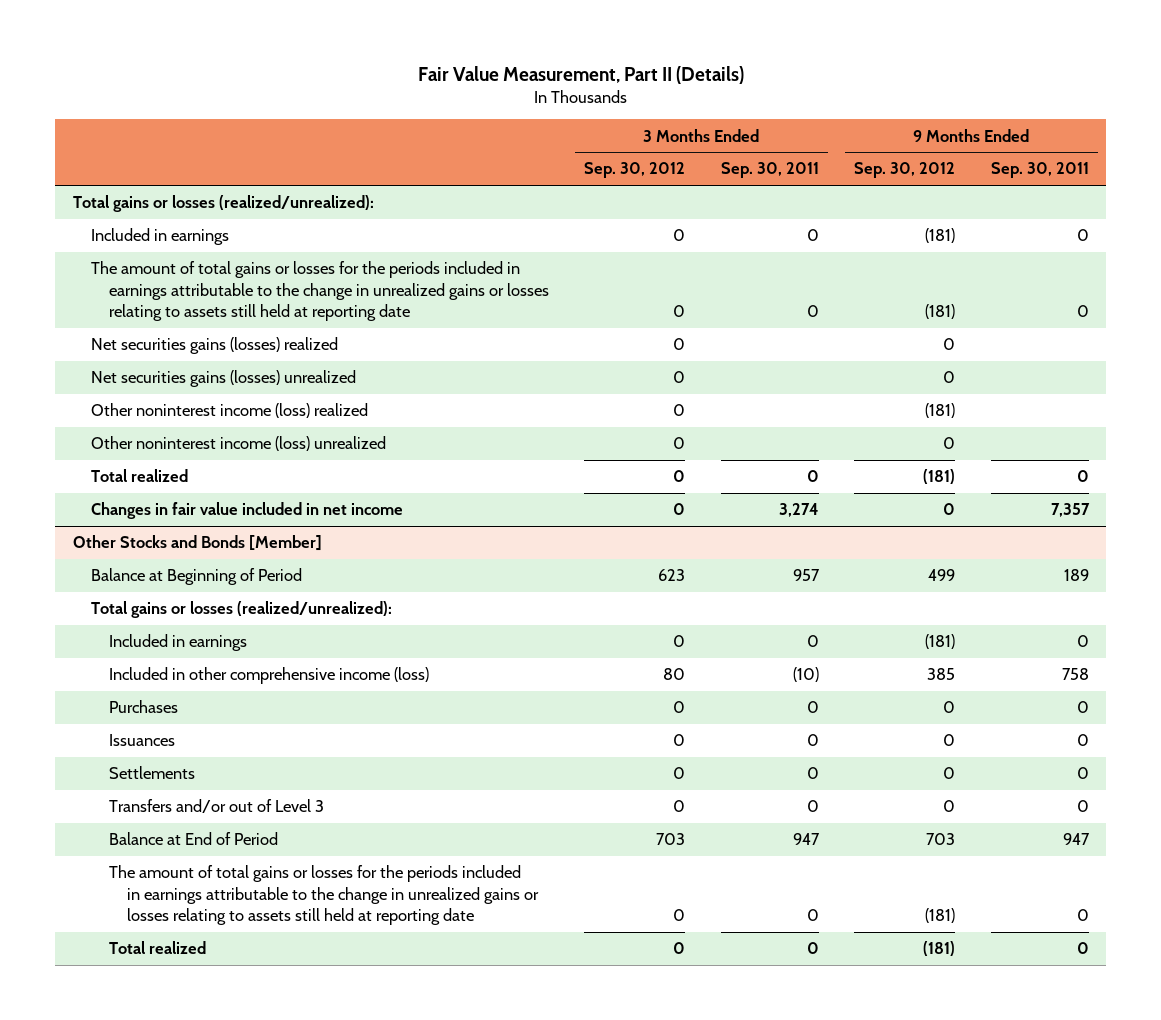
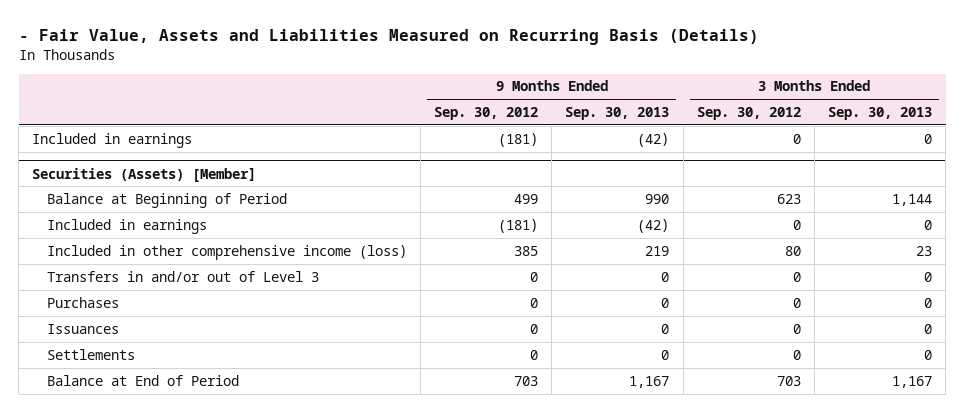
[417,65,744,84] Fair Value Measurement, Part II (Details) -> [18,28,759,45] - Fair Value, Assets and Liabilities Measured on Recurring Basis (Details)
[720,162,819,179] Sep. 30, 2011 -> none
[990,162,1089,179] Sep. 30, 2011 -> none
none -> [565,106,670,120] Sep. 30, 2013
none -> [827,106,932,120] Sep. 30, 2013
[72,195,374,213] Total gains or losses (realized/unrealized): -> none
[90,261,549,321] The amount of total gains or losses for the periods included in earnings attributable to the change in unrealized gains or losses relating to assets still held at reporting date -> none
[90,337,338,355] Net securities gains (losses) realized -> none
[90,370,356,388] Net securities gains (losses) unrealized -> none
[90,403,368,419] Other noninterest income (loss) realized -> none
[90,436,386,452] Other noninterest income (loss) unrealized -> none
[90,469,188,483] Total realized -> none
[90,502,403,520] Changes in fair value included in net income -> none
[72,535,322,552] Other Stocks and Bonds [Member] -> none
none -> [32,167,257,182] Securities (Assets) [Member]
[90,601,392,619] Total gains or losses (realized/unrealized): -> none
none -> [47,270,320,282] Transfers in and/or out of Level 3
[108,799,324,814] Transfers and/or out of Level 3 -> none
[108,865,539,925] The amount of total gains or losses for the periods included in earnings attributable to the change in unrealized gains or losses relating to assets still held at reporting date -> none
[108,941,206,955] Total realized -> none

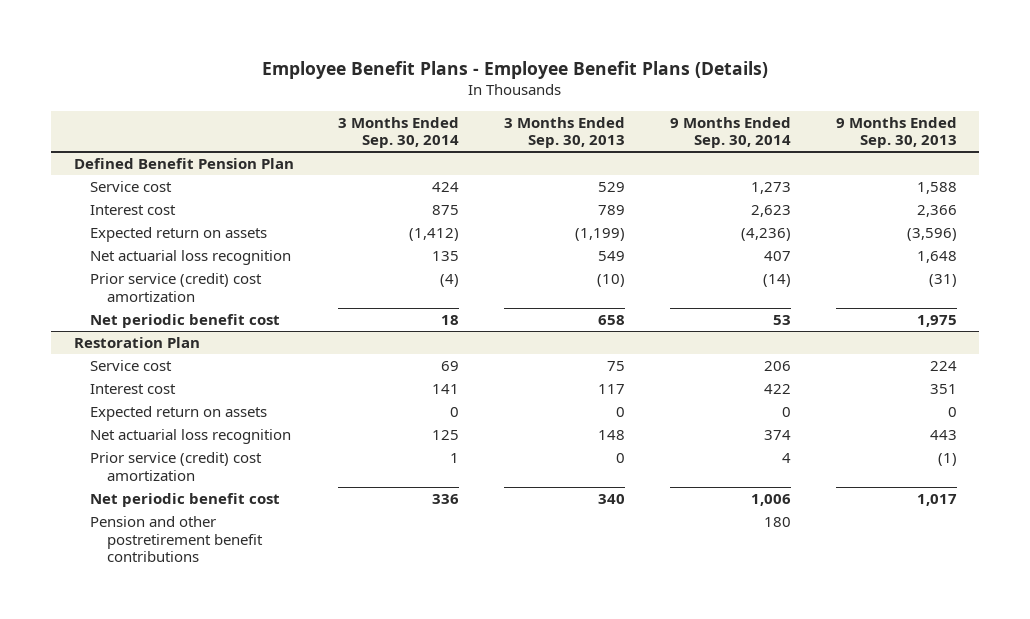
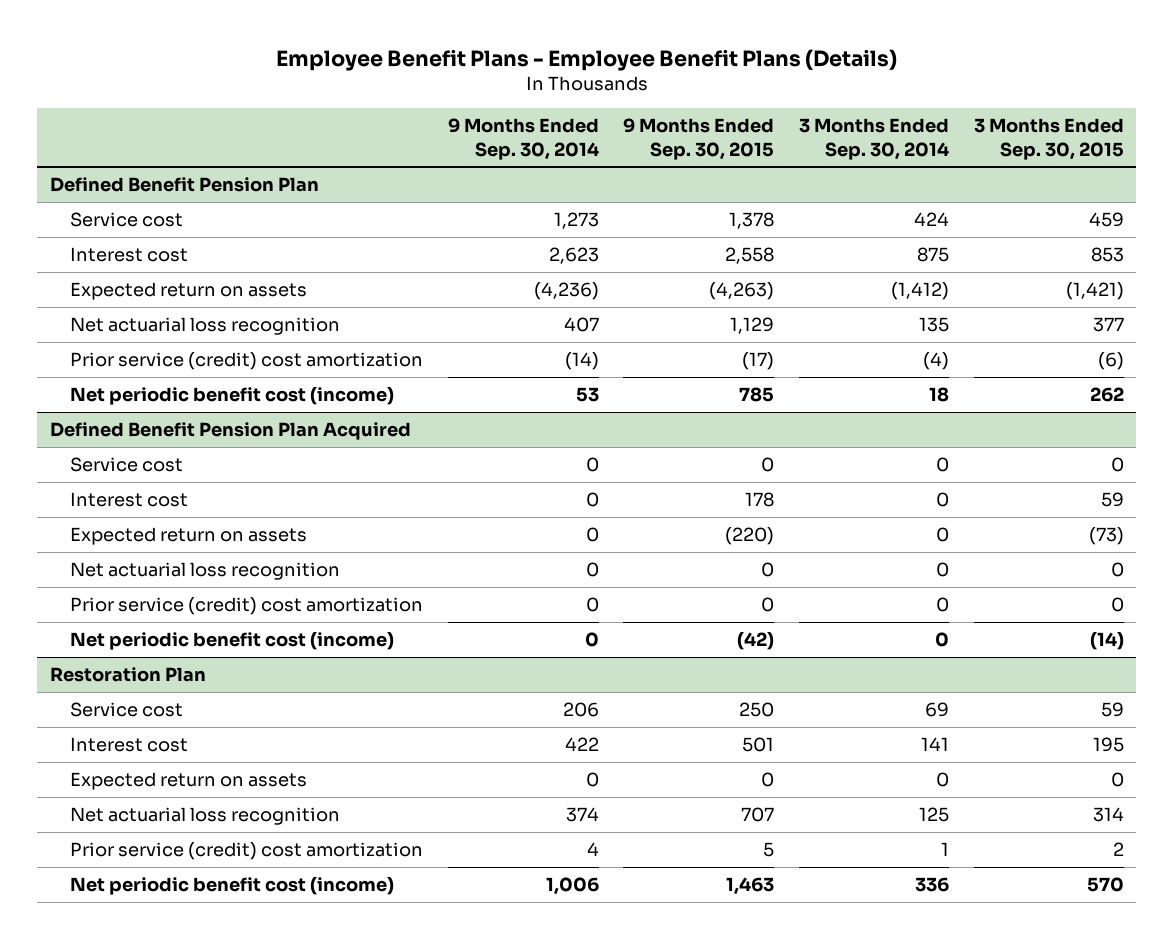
[504,116,626,149] 3 Months Ended Sep. 30, 2013 -> none
[835,116,957,149] 9 Months Ended Sep. 30, 2013 -> none
none -> [623,118,775,160] 9 Months Ended Sep. 30, 2015
none -> [973,118,1124,160] 3 Months Ended Sep. 30, 2015
[90,314,281,329] Net periodic benefit cost -> [70,386,395,405] Net periodic benefit cost (income)
none -> [49,421,411,440] Defined Benefit Pension Plan Acquired
none -> [70,456,184,472] Service cost
none -> [70,491,189,507] Interest cost
none -> [70,526,308,545] Expected return on assets
none -> [70,561,341,580] Net actuarial loss recognition
none -> [70,596,424,615] Prior service (credit) cost amortization
none -> [70,631,395,650] Net periodic benefit cost (income)
[90,516,263,563] Pension and other postretirement benefit contributions -> none
[90,493,281,508] Net periodic benefit cost -> [70,876,395,895] Net periodic benefit cost (income)

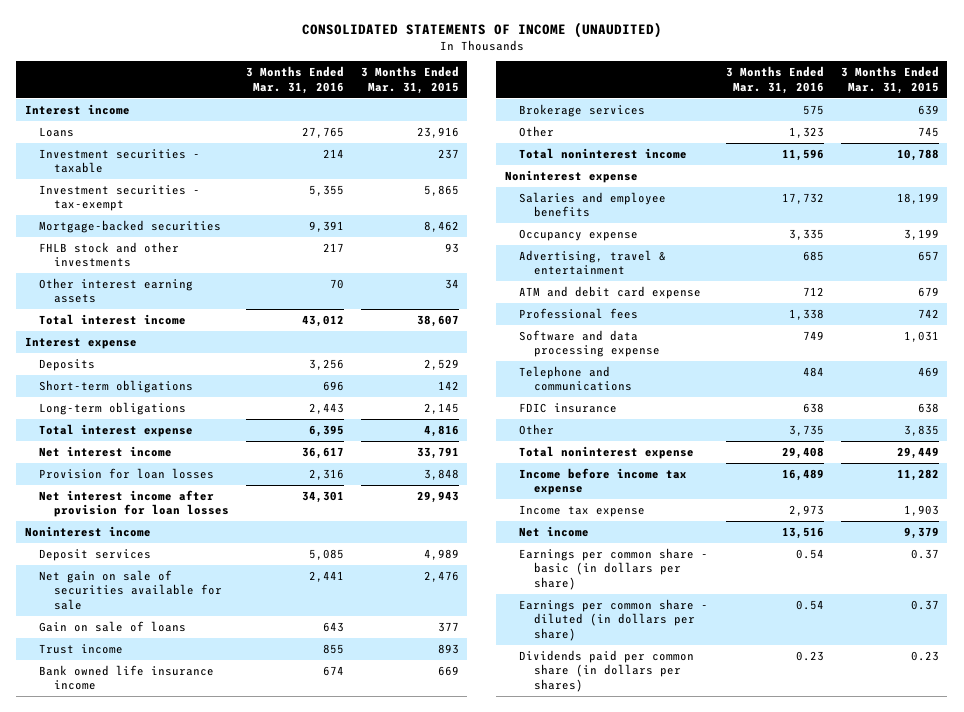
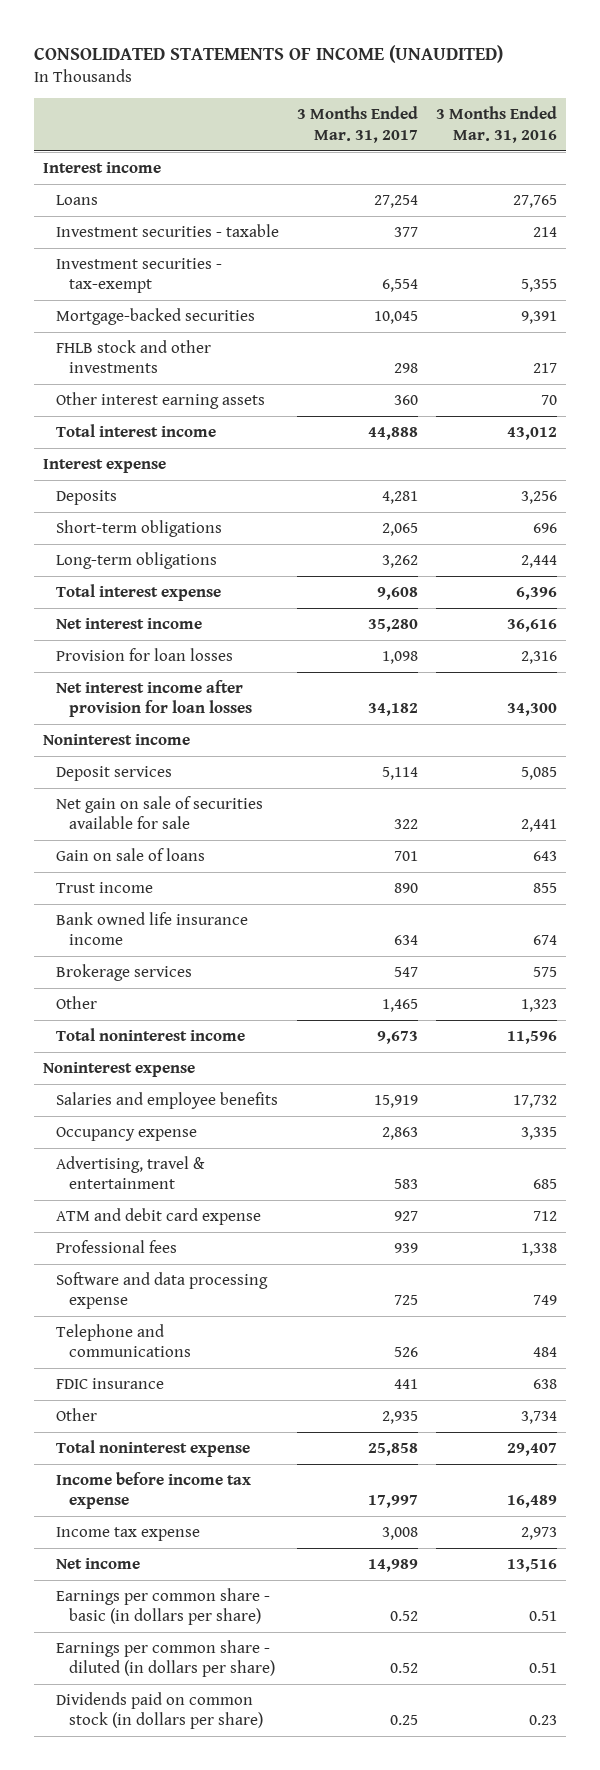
[360,66,459,94] 3 Months Ended Mar. 31, 2015 -> none
none -> [297,106,419,143] 3 Months Ended Mar. 31, 2017
[308,402,344,414] 2,443 -> [521,555,558,569] 2,444
[308,424,344,437] 6,395 -> [516,587,558,601] 6,396
[301,446,344,459] 36,617 -> [507,619,558,633] 36,616
[301,490,344,503] 34,301 -> [507,703,558,717] 34,300
[788,424,824,436] 3,735 -> [521,1411,558,1425] 3,734
[781,446,824,459] 29,408 -> [507,1443,558,1457] 29,407
[795,548,824,559] 0.54 -> [529,1611,558,1622] 0.51
[795,599,824,610] 0.54 -> [529,1663,558,1674] 0.51
[519,649,695,692] Dividends paid per common share (in dollars per shares) -> [56,1692,264,1730] Dividends paid on common stock (in dollars per share)

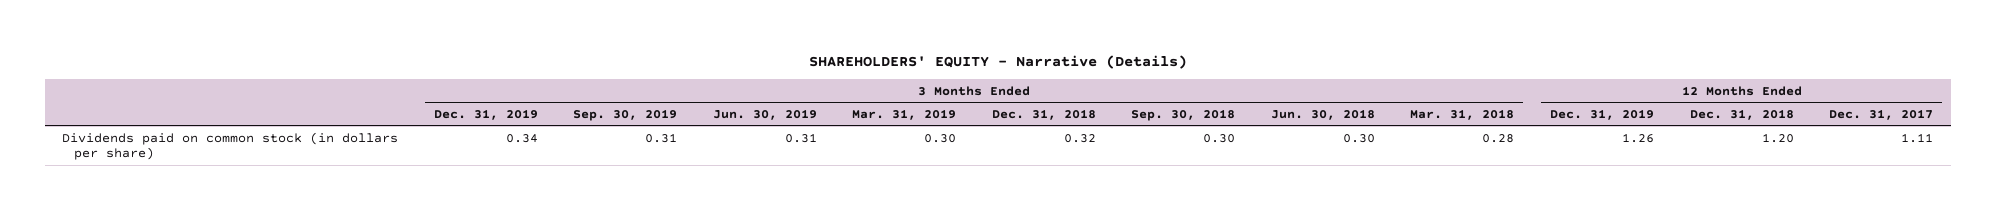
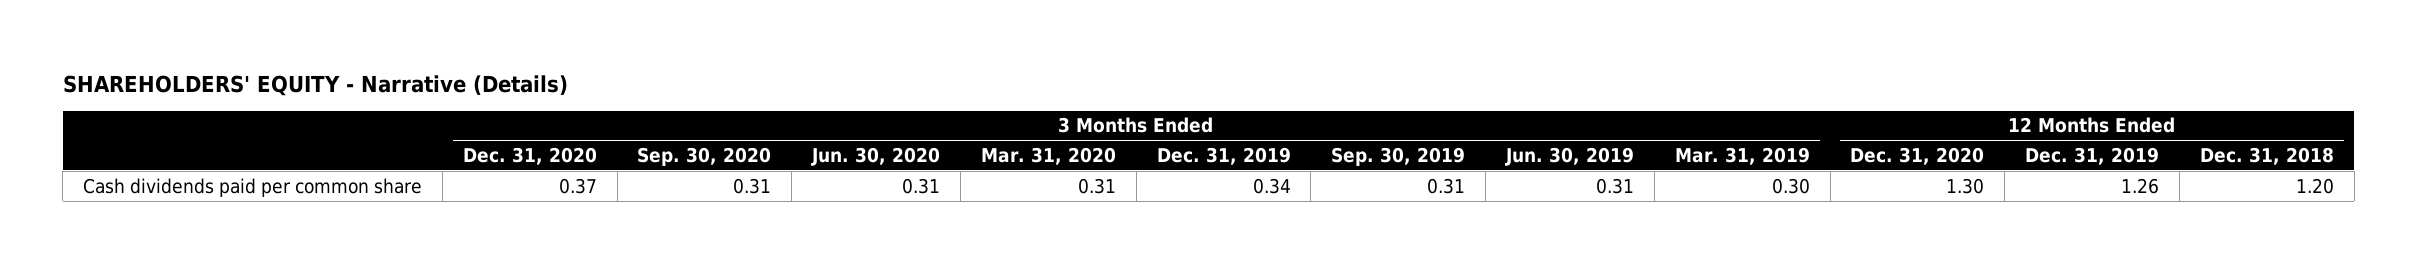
[991,108,1096,120] Dec. 31, 2018 -> none
[1131,108,1236,121] Sep. 30, 2018 -> none
[1270,108,1375,120] Jun. 30, 2018 -> none
[1410,108,1515,120] Mar. 31, 2018 -> none
[1829,108,1934,120] Dec. 31, 2017 -> none
none -> [462,147,597,166] Dec. 31, 2020
none -> [637,147,772,167] Sep. 30, 2020
none -> [811,147,941,167] Jun. 30, 2020
none -> [980,147,1116,166] Mar. 31, 2020
none -> [1850,147,1985,166] Dec. 31, 2020
[62,131,399,161] Dividends paid on common stock (in dollars per share) -> [83,177,423,197] Cash dividends paid per common share

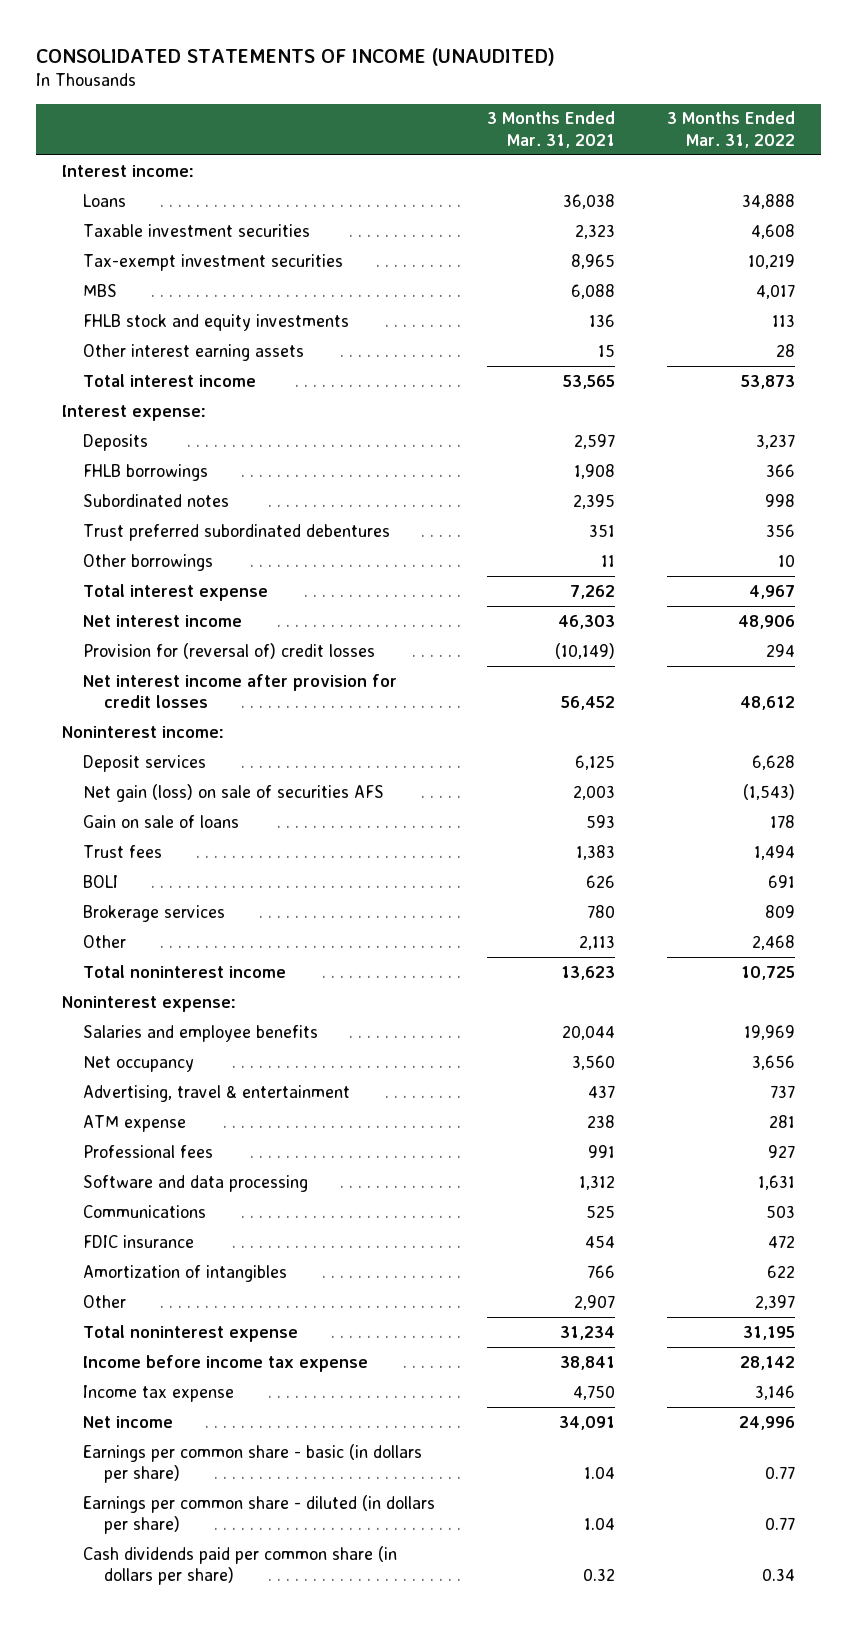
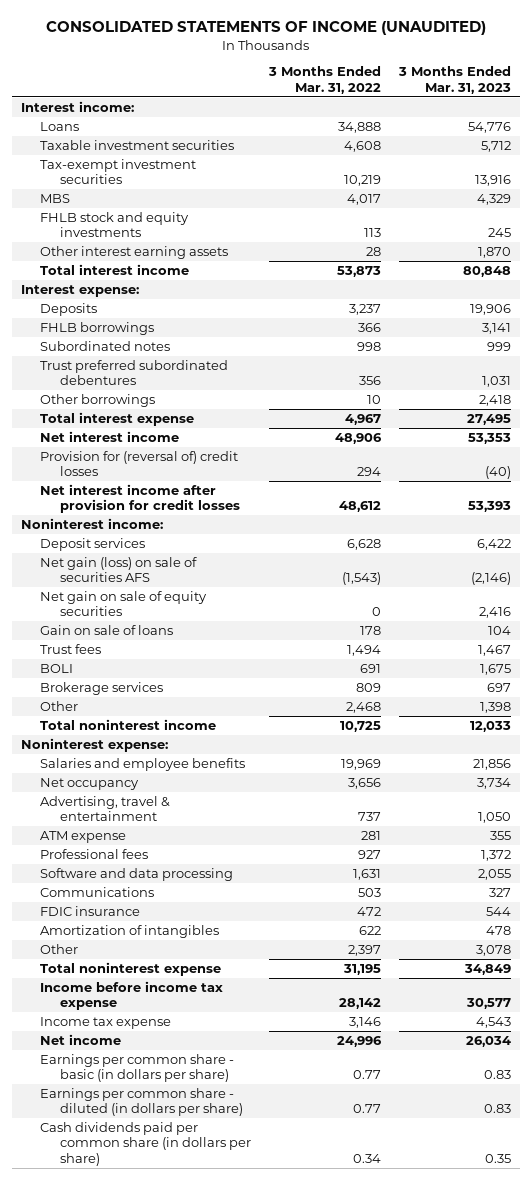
[487,111,616,148] 3 Months Ended Mar. 31, 2021 -> none
none -> [397,66,511,94] 3 Months Ended Mar. 31, 2023
none -> [40,590,208,617] Net gain on sale of equity securities

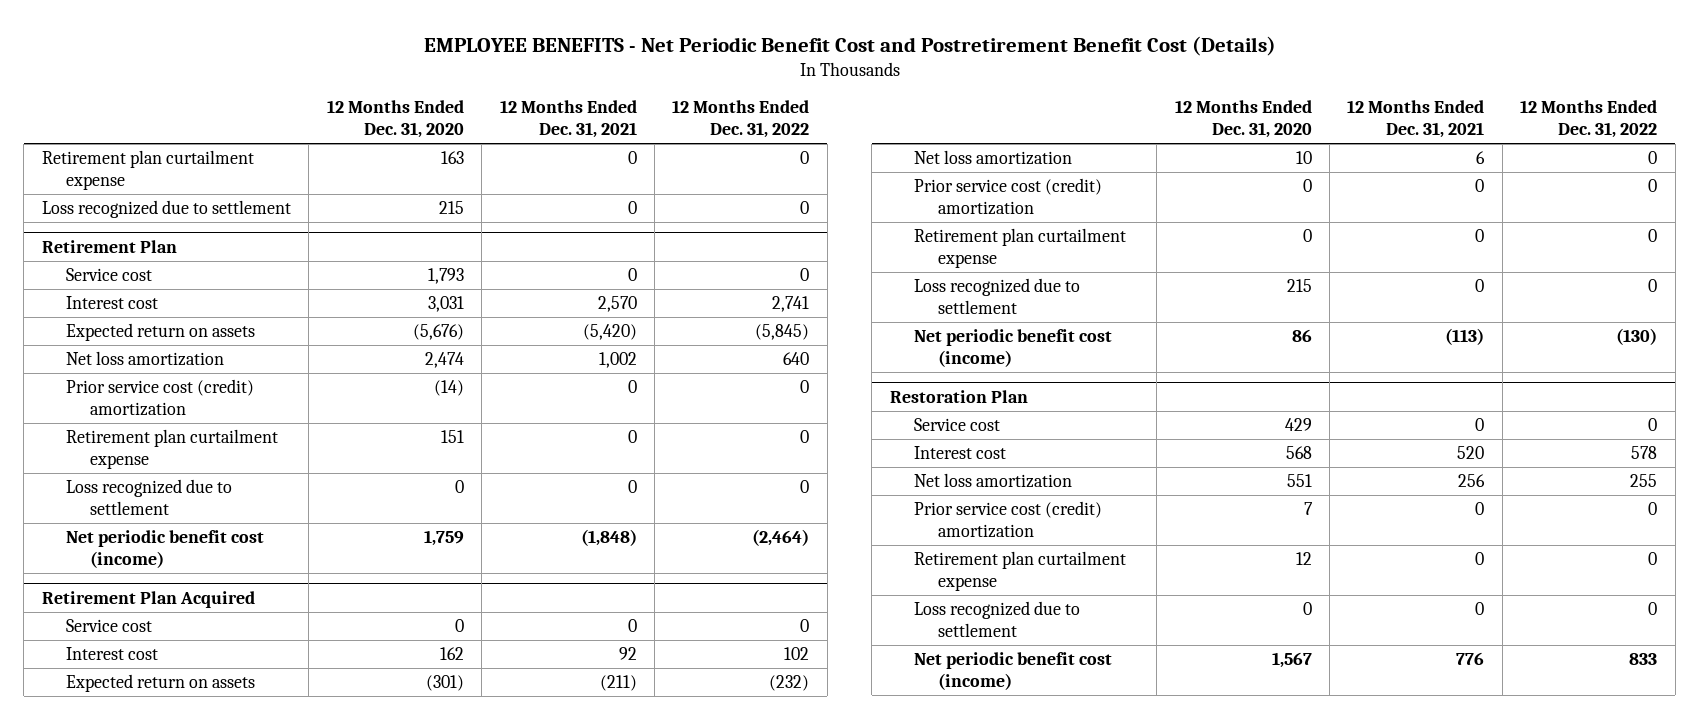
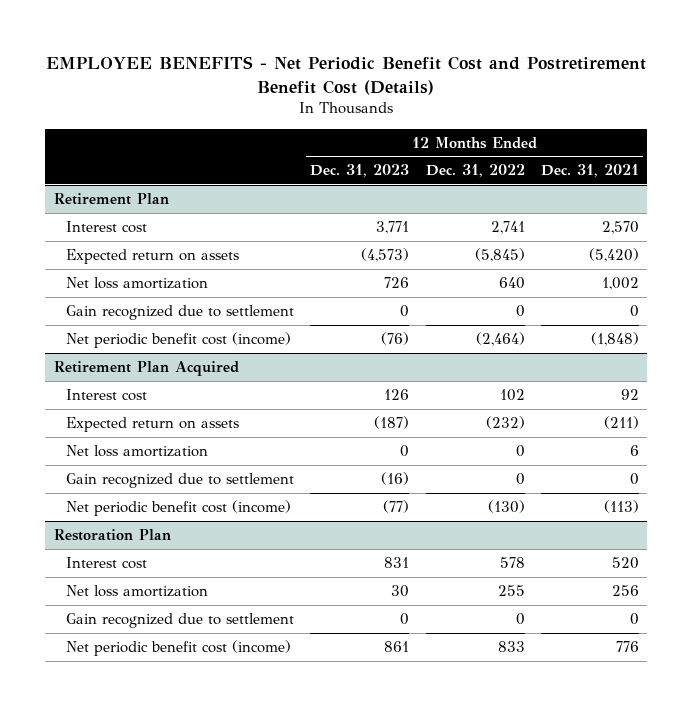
[326,100,464,139] 12 Months Ended Dec. 31, 2020 -> none
none -> [310,164,410,178] Dec. 31, 2023
[41,149,254,190] Retirement plan curtailment expense -> none
[41,199,291,218] Loss recognized due to settlement -> none
[65,267,152,281] Service cost -> none
[65,378,254,416] Prior service cost (credit) amortization -> none
[65,428,278,469] Retirement plan curtailment expense -> none
[65,478,232,515] Loss recognized due to settlement -> [66,305,295,321] Gain recognized due to settlement
[65,618,152,632] Service cost -> none
[913,177,1102,215] Prior service cost (credit) amortization -> none
[913,227,1126,268] Retirement plan curtailment expense -> none
[913,277,1080,314] Loss recognized due to settlement -> [66,473,295,489] Gain recognized due to settlement
[913,417,1000,431] Service cost -> none
[913,500,1102,538] Prior service cost (credit) amortization -> none
[913,550,1126,591] Retirement plan curtailment expense -> none
[913,600,1080,637] Loss recognized due to settlement -> [66,613,295,629] Gain recognized due to settlement

